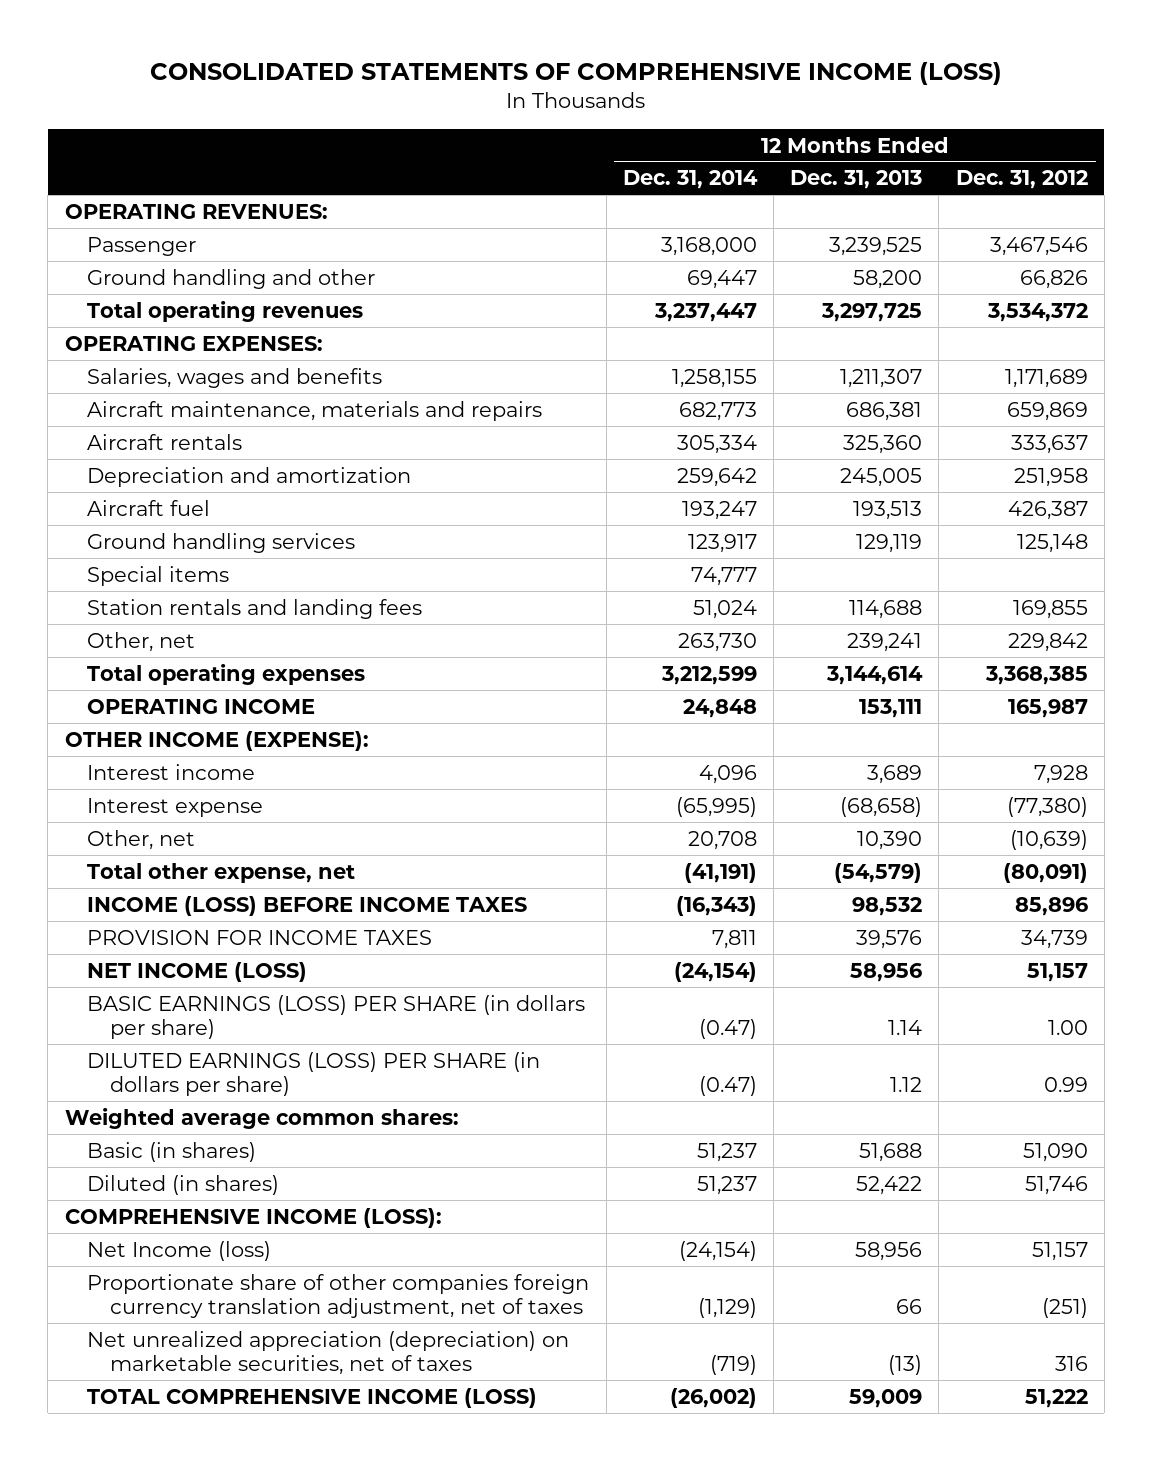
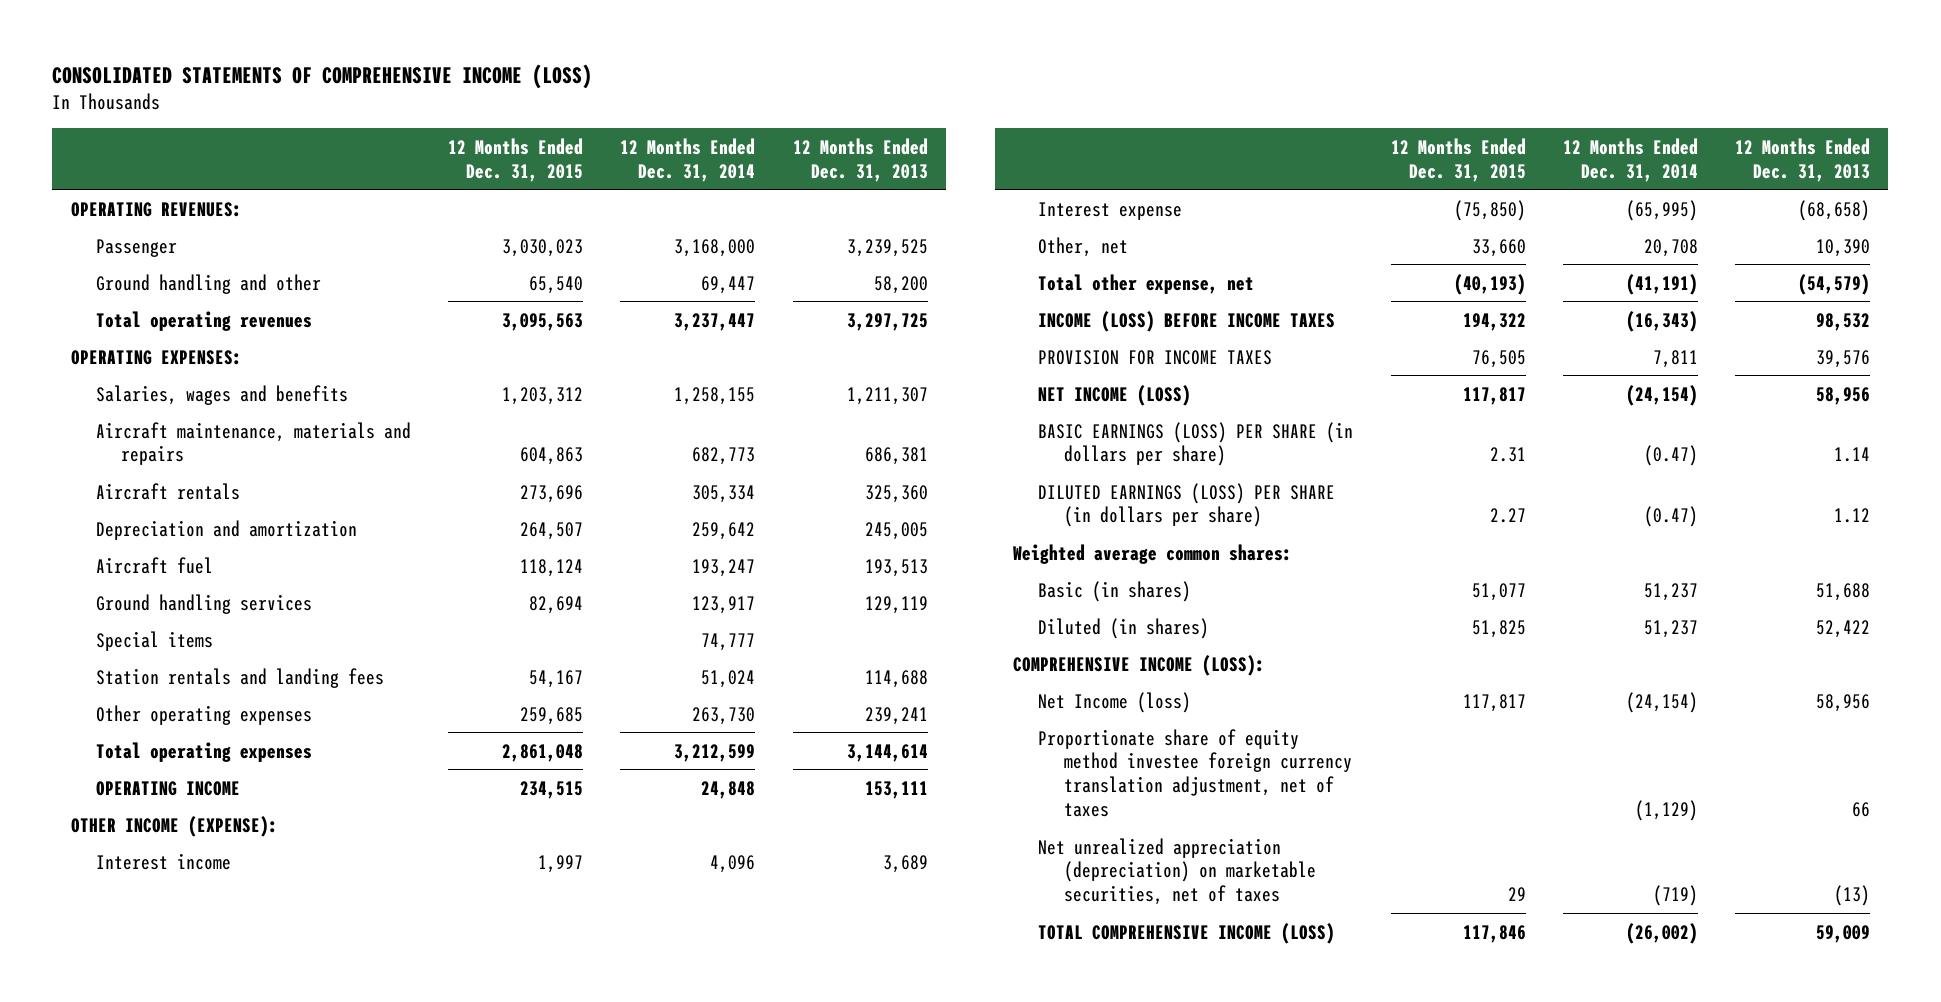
[955,170,1088,190] Dec. 31, 2012 -> none
none -> [448,137,584,182] 12 Months Ended Dec. 31, 2015
[87,631,196,652] Other, net -> [96,704,313,725] Other operating expenses
[87,1273,590,1318] Proportionate share of other companies foreign currency translation adjustment, net of taxes -> [1038,728,1352,817] Proportionate share of equity method investee foreign currency translation adjustment, net of taxes

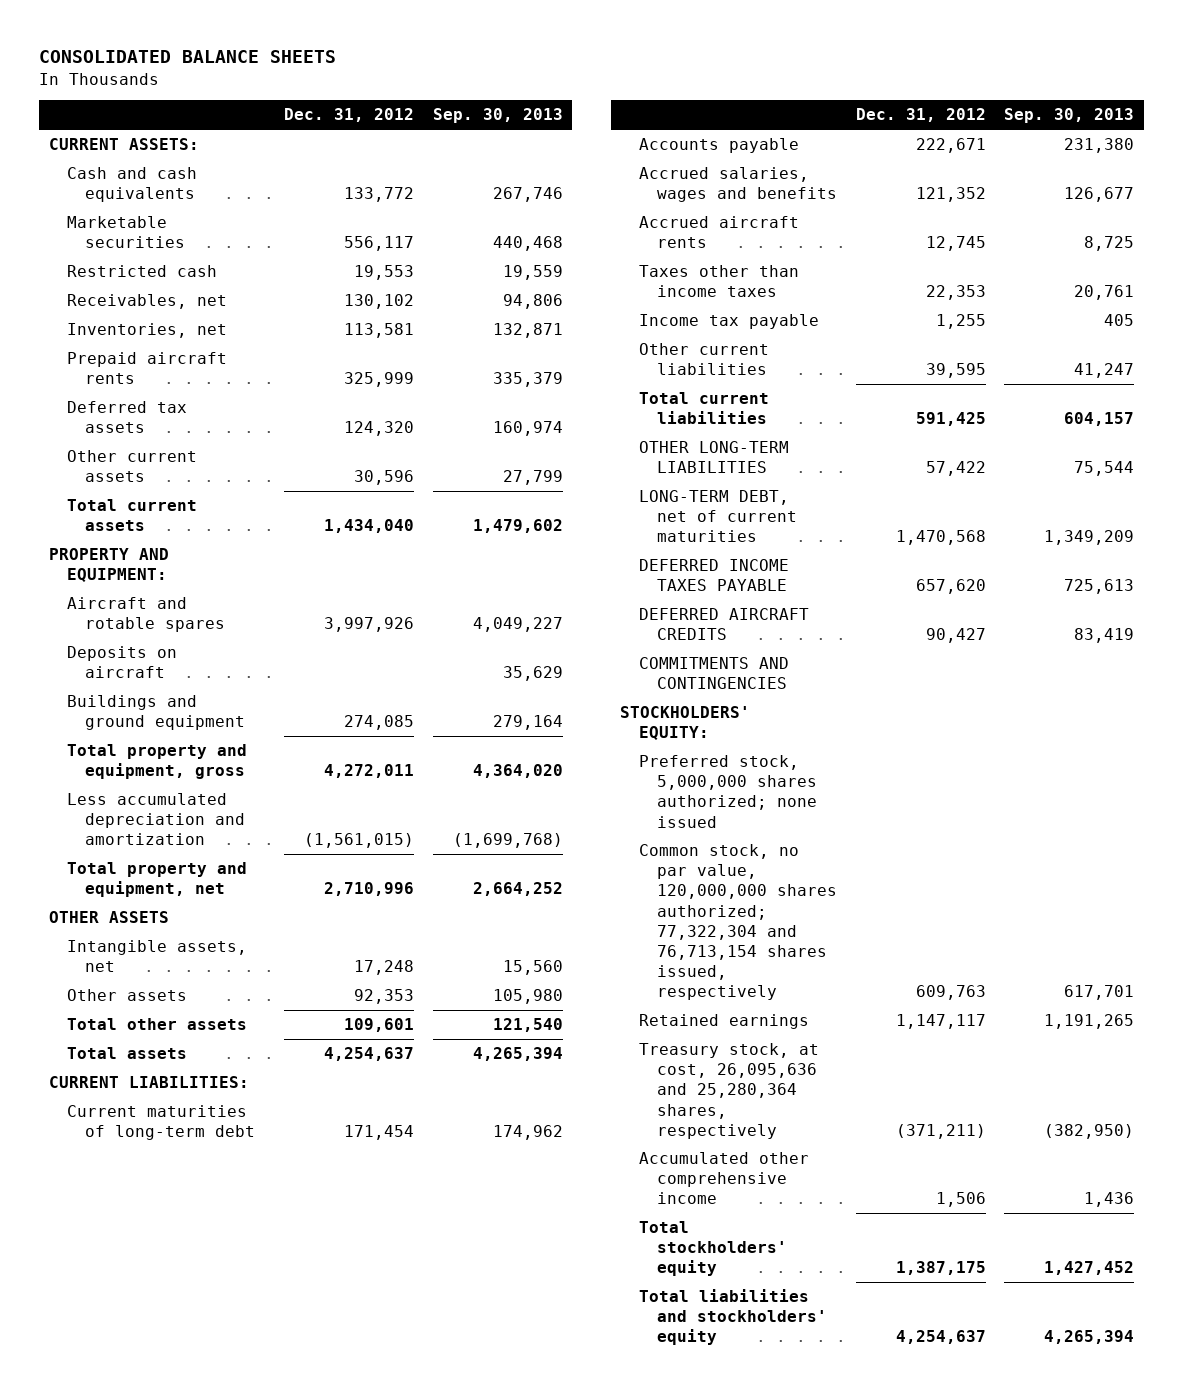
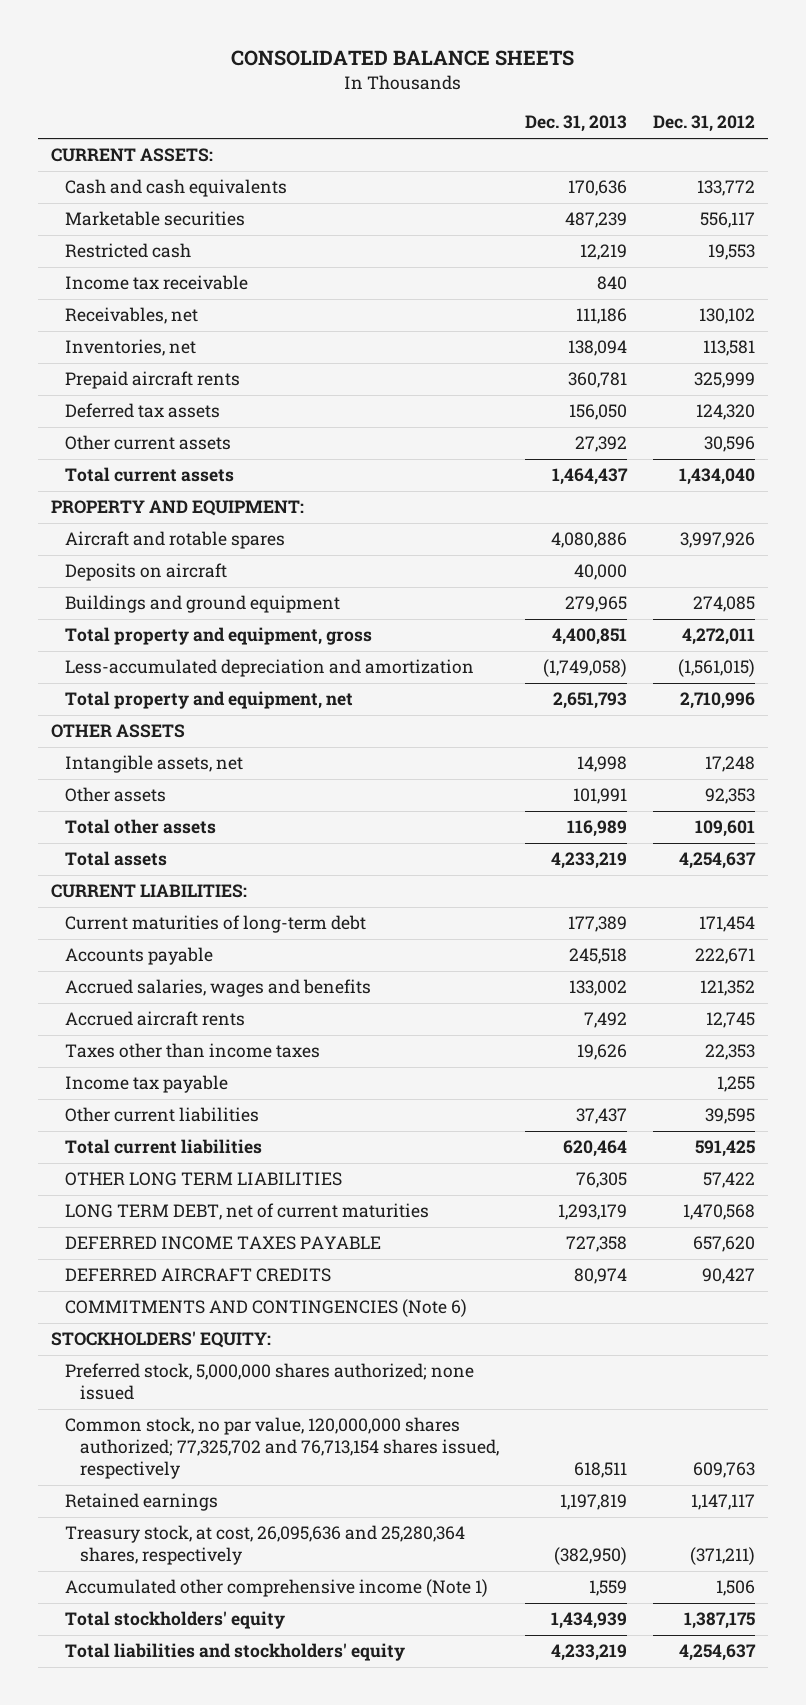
[432,108,563,124] Sep. 30, 2013 -> none
none -> [524,115,627,133] Dec. 31, 2013
none -> [65,275,249,291] Income tax receivable
[66,793,246,846] Less accumulated depreciation and amortization -> [65,659,475,678] Less-accumulated depreciation and amortization
[638,441,789,474] OTHER LONG-TERM LIABILITIES -> [65,1172,343,1187] OTHER LONG TERM LIABILITIES
[638,490,797,543] LONG-TERM DEBT, net of current maturities -> [65,1203,430,1221] LONG TERM DEBT, net of current maturities
[638,657,789,690] COMMITMENTS AND CONTINGENCIES -> [65,1299,468,1318] COMMITMENTS AND CONTINGENCIES (Note 6)
[638,844,837,1000] Common stock, no par value, 120,000,000 shares authorized; 77,322,304 and 76,713,154 shares issued, respectively -> [65,1417,499,1480] Common stock, no par value, 120,000,000 shares authorized; 77,325,702 and 76,713,154 shares issued, respectively
[638,1152,809,1205] Accumulated other comprehensive income -> [65,1579,489,1598] Accumulated other comprehensive income (Note 1)

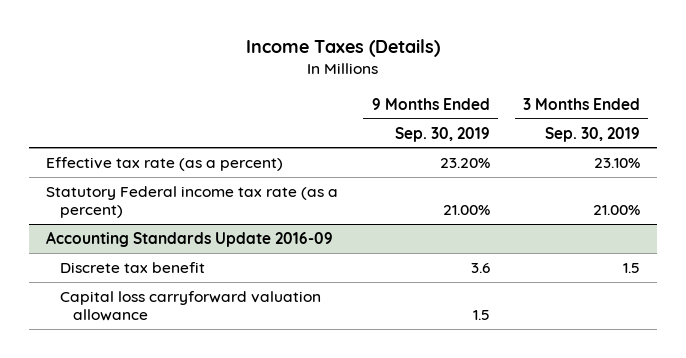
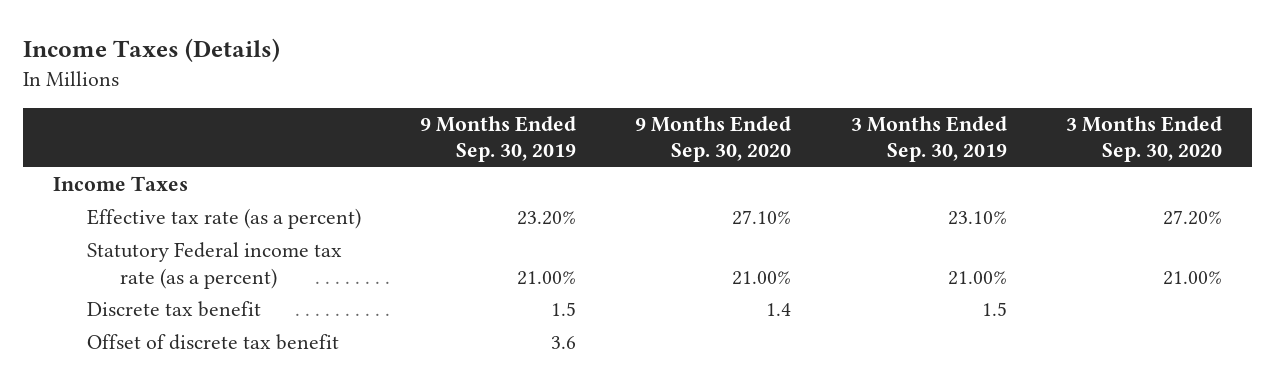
none -> [635,115,792,163] 9 Months Ended Sep. 30, 2020
none -> [1066,115,1223,163] 3 Months Ended Sep. 30, 2020
none -> [53,176,189,192] Income Taxes
[46,230,334,247] Accounting Standards Update 2016-09 -> none
[59,290,321,321] Capital loss carryforward valuation allowance -> none
[470,262,490,273] 3.6 -> [551,302,577,317] 1.5
none -> [86,334,339,351] Offset of discrete tax benefit

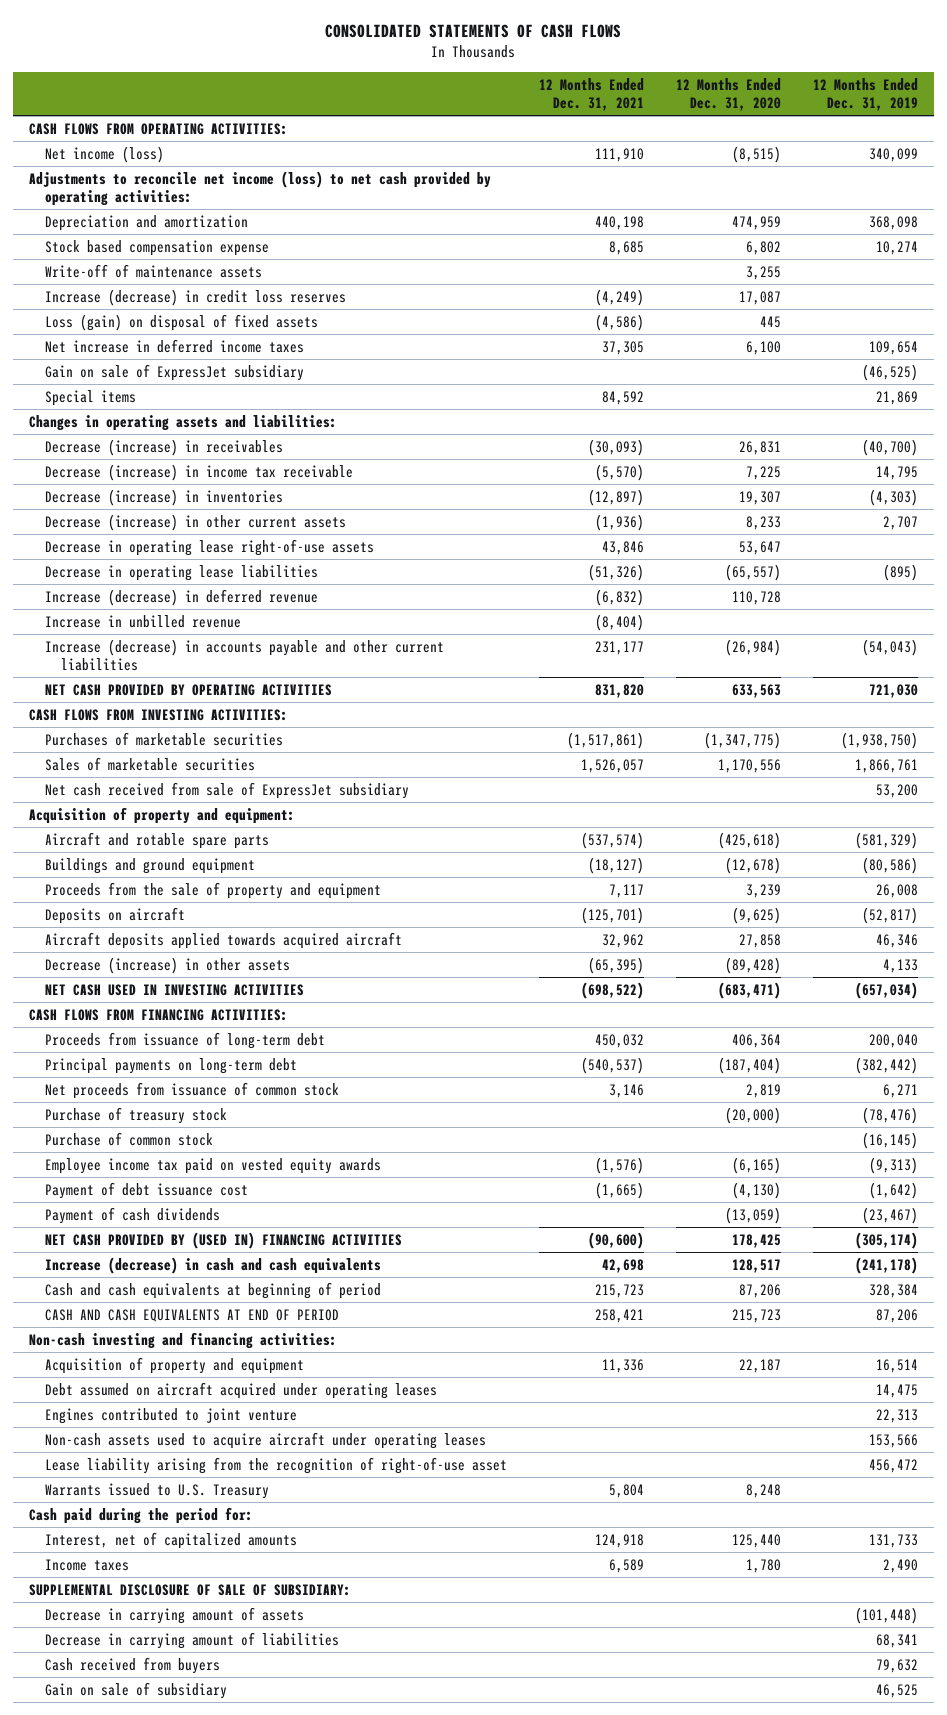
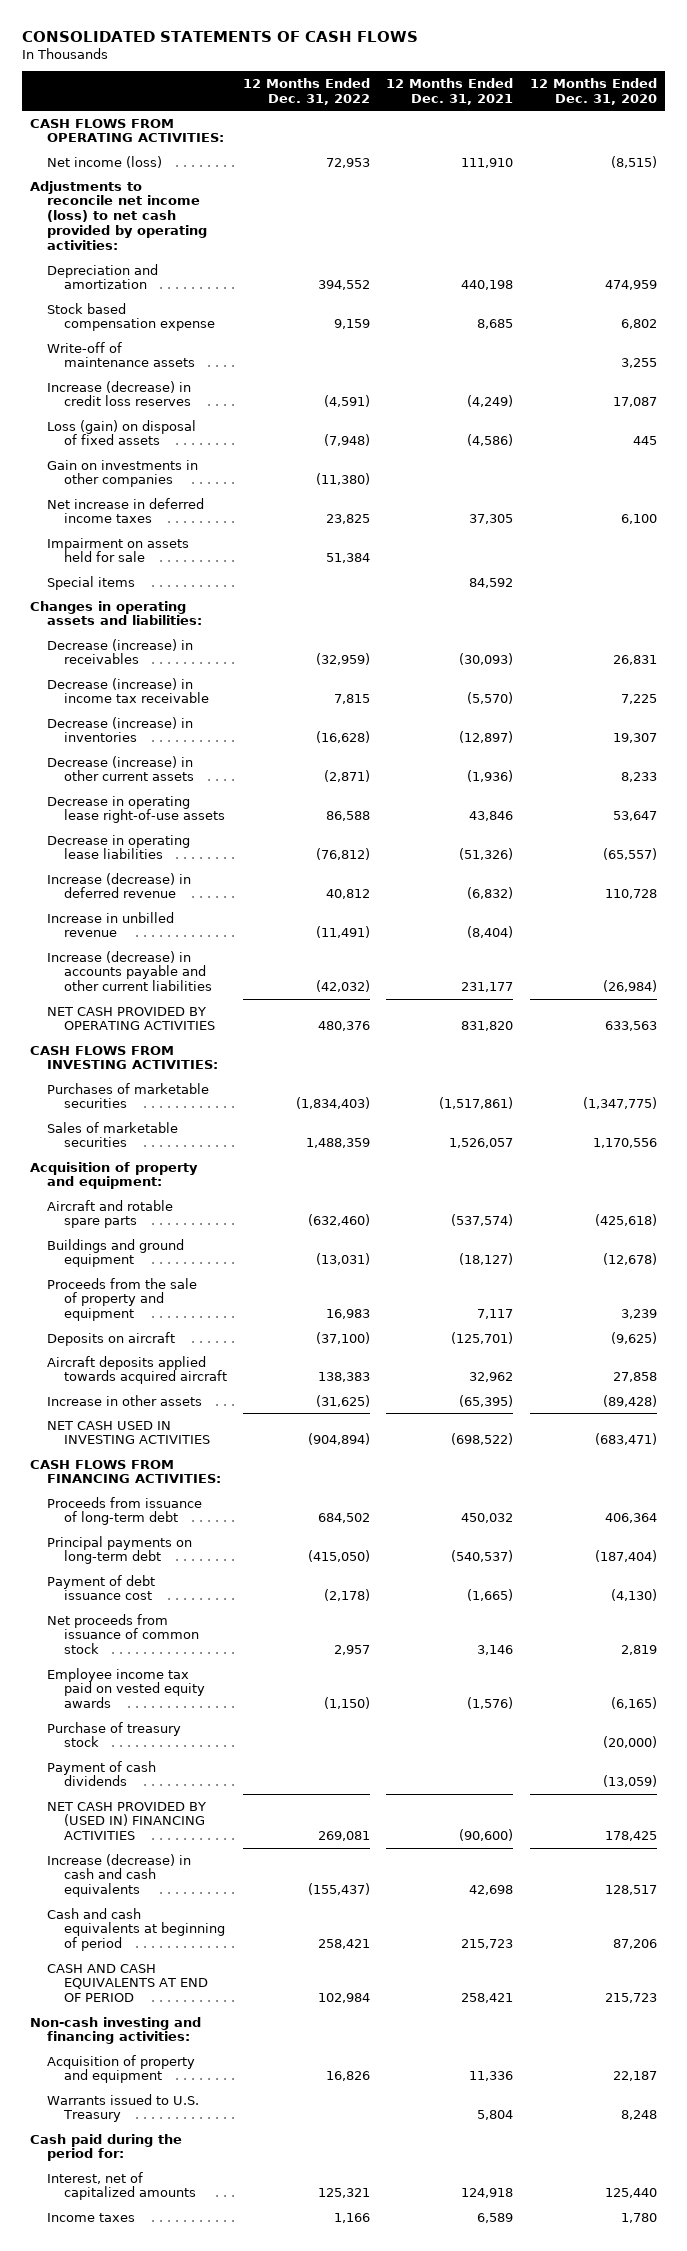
[812,77,918,111] 12 Months Ended Dec. 31, 2019 -> none
none -> [242,77,370,105] 12 Months Ended Dec. 31, 2022
none -> [46,459,198,488] Gain on investments in other companies
[44,363,304,381] Gain on sale of ExpressJet subsidiary -> none
none -> [46,537,189,563] Impairment on assets held for sale
[44,781,409,799] Net cash received from sale of ExpressJet subsidiary -> none
[44,956,290,974] Decrease (increase) in other assets -> [46,1394,202,1406] Increase in other assets
[44,1181,248,1199] Payment of debt issuance cost -> [46,1574,155,1601] Payment of debt issuance cost
[44,1131,213,1146] Purchase of common stock -> none
[44,1106,227,1124] Purchase of treasury stock -> [46,1721,181,1748] Purchase of treasury stock
[44,1381,437,1399] Debt assumed on aircraft acquired under operating leases -> none
[44,1407,297,1424] Engines contributed to joint venture -> none
[44,1431,486,1449] Non-cash assets used to acquire aircraft under operating leases -> none
[44,1456,507,1474] Lease liability arising from the recognition of right-of-use asset -> none
[29,1583,352,1596] SUPPLEMENTAL DISCLOSURE OF SALE OF SUBSIDIARY: -> none
[44,1606,304,1624] Decrease in carrying amount of assets -> none
[44,1631,339,1649] Decrease in carrying amount of liabilities -> none
[44,1656,220,1674] Cash received from buyers -> none
[44,1681,227,1699] Gain on sale of subsidiary -> none

